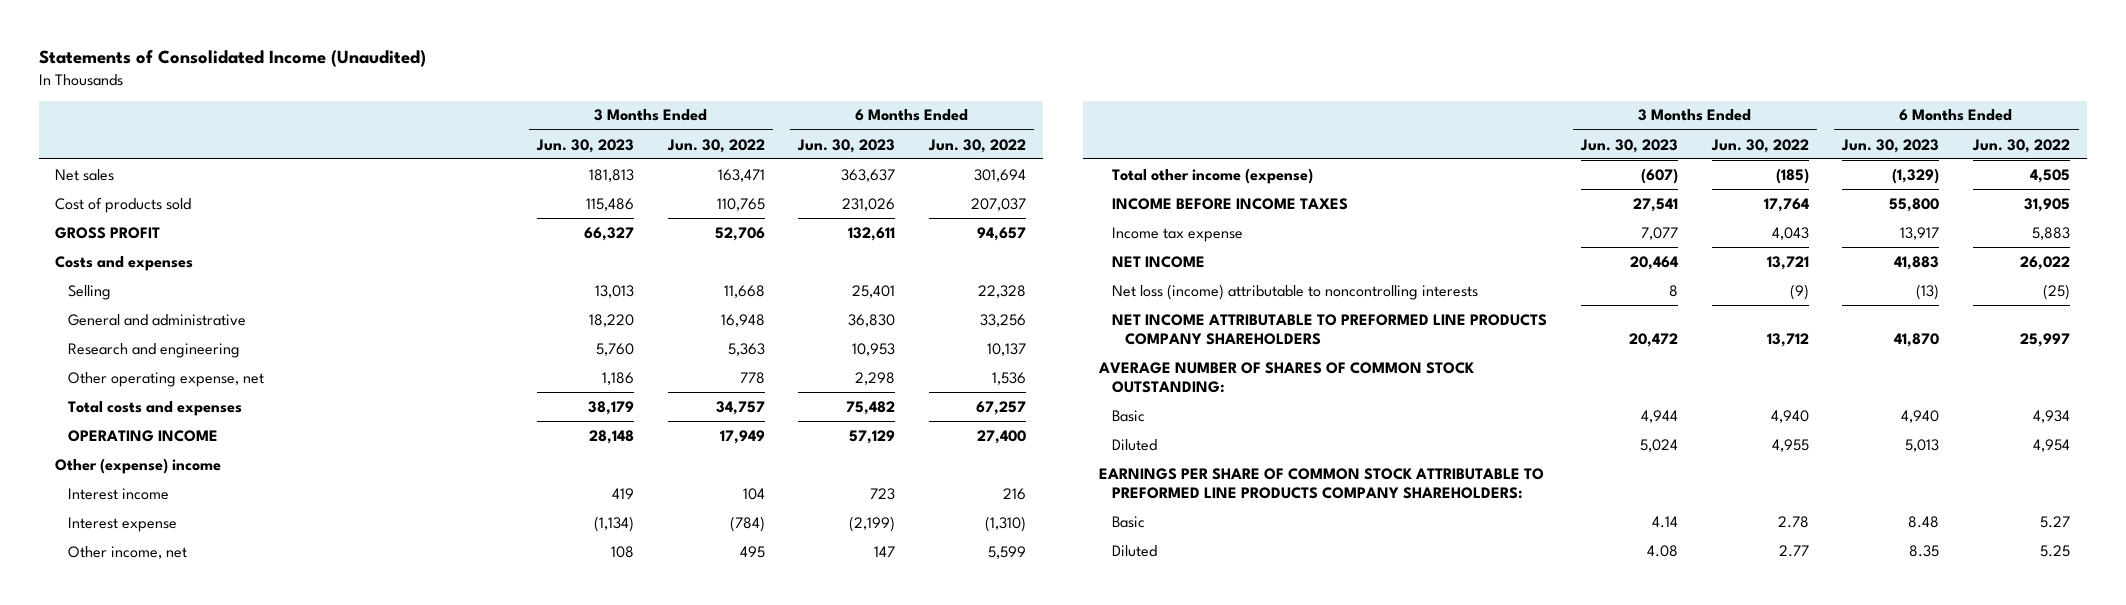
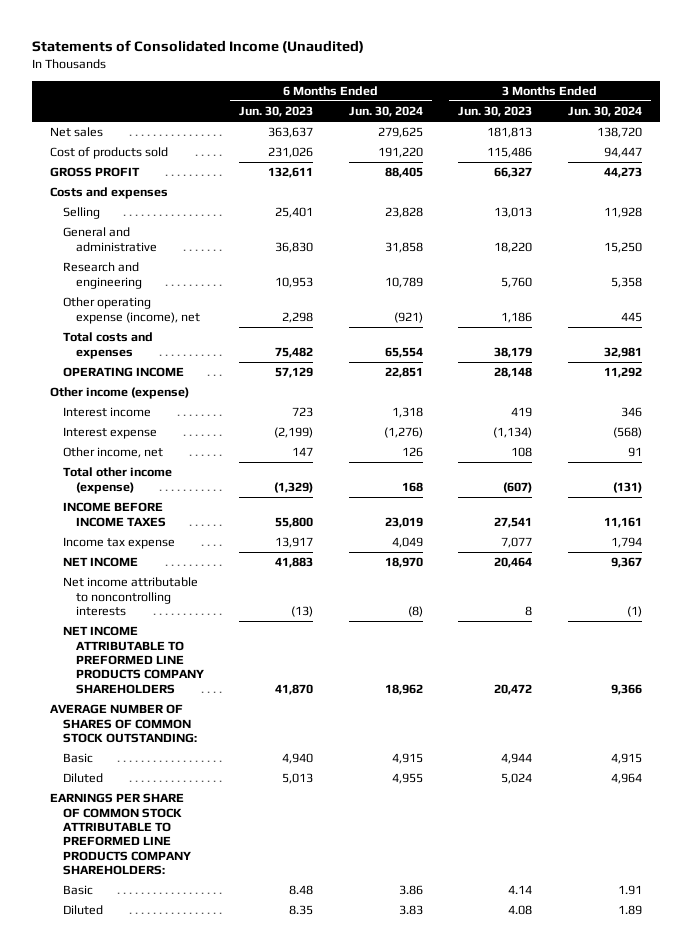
[666,138,765,153] Jun. 30, 2022 -> none
[928,138,1027,153] Jun. 30, 2022 -> none
none -> [348,106,423,118] Jun. 30, 2024
none -> [567,106,642,118] Jun. 30, 2024
[68,371,265,387] Other operating expense, net -> [62,297,200,324] Other operating expense (income), net
[55,457,222,474] Other (expense) income -> [49,387,189,400] Other income (expense)
[1112,283,1479,300] Net loss (income) attributable to noncontrolling interests -> [62,577,198,617] Net income attributable to noncontrolling interests

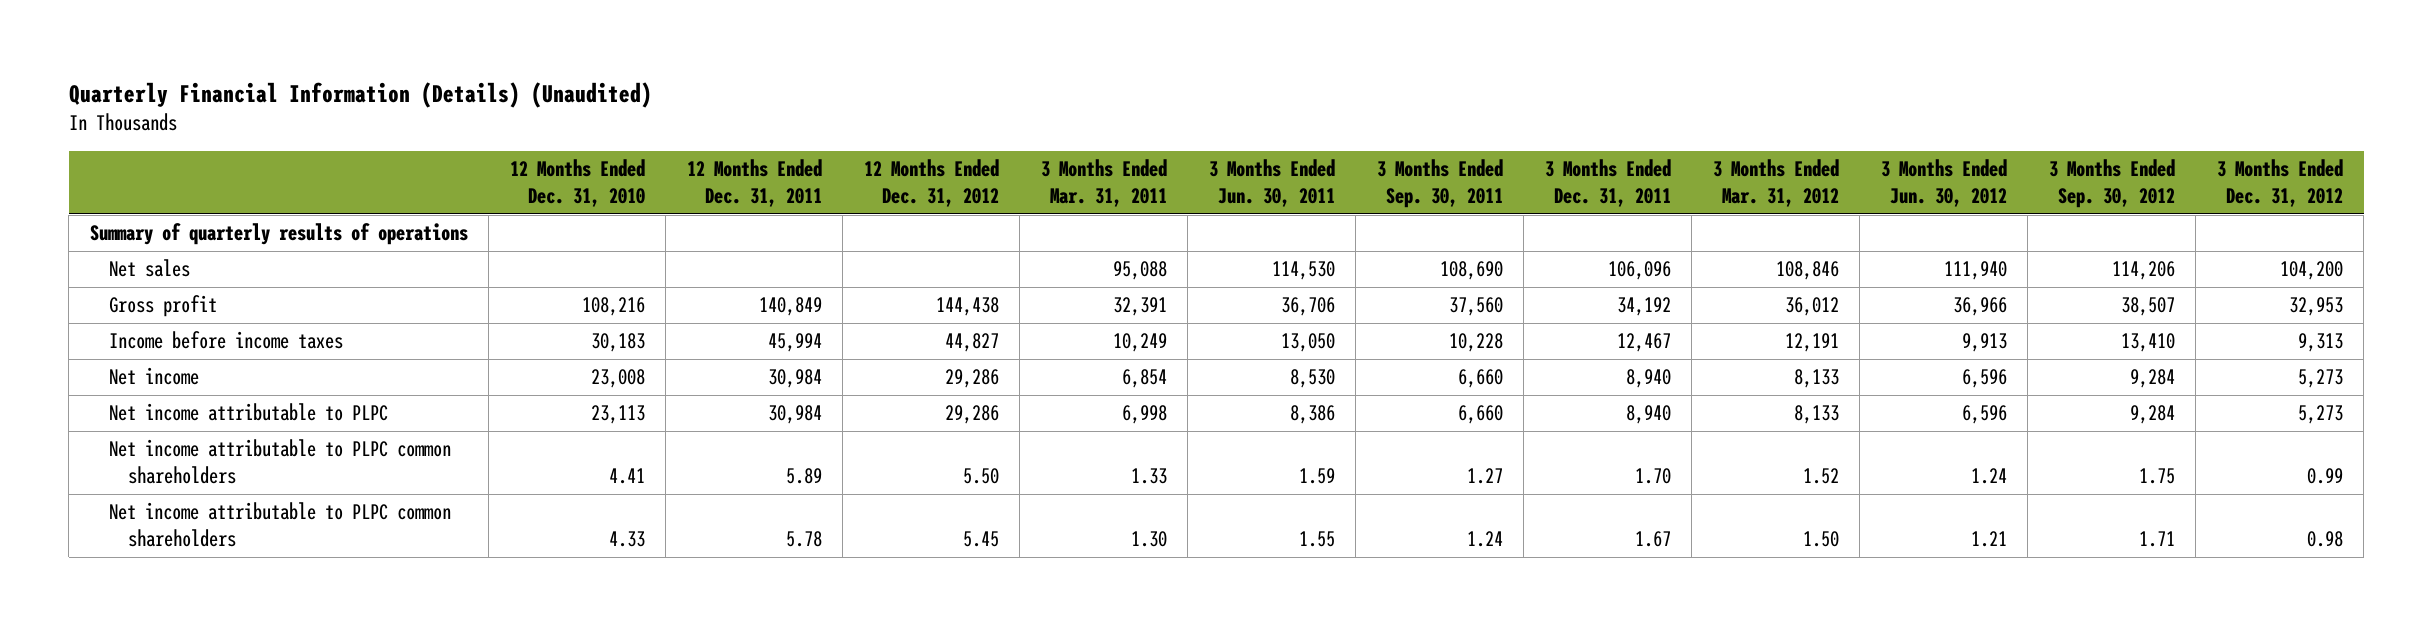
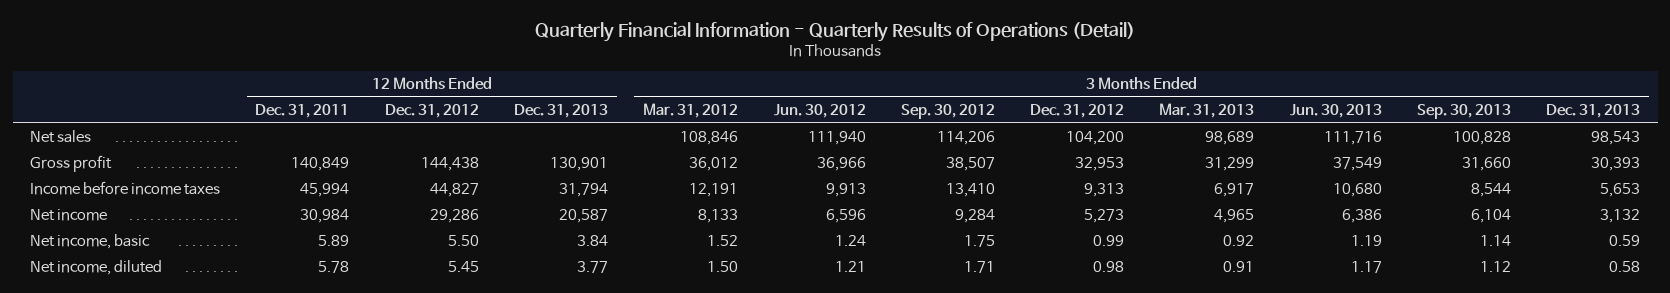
[68,81,652,108] Quarterly Financial Information (Details) (Unaudited) -> [535,21,1136,42] Quarterly Financial Information - Quarterly Results of Operations (Detail)
[509,159,645,208] 12 Months Ended Dec. 31, 2010 -> none
[1040,159,1167,208] 3 Months Ended Mar. 31, 2011 -> none
[1208,159,1335,208] 3 Months Ended Jun. 30, 2011 -> none
[1376,159,1503,209] 3 Months Ended Sep. 30, 2011 -> none
[1544,159,1671,208] 3 Months Ended Dec. 31, 2011 -> none
none -> [514,104,609,119] Dec. 31, 2013
none -> [1159,103,1255,119] Mar. 31, 2013
none -> [1289,104,1382,119] Jun. 30, 2013
none -> [1416,104,1511,120] Sep. 30, 2013
none -> [1546,104,1641,119] Dec. 31, 2013
[89,223,468,246] Summary of quarterly results of operations -> none
[109,403,389,422] Net income attributable to PLPC -> none
[109,439,452,485] Net income attributable to PLPC common shareholders -> [30,234,151,250] Net income, basic
[109,502,452,548] Net income attributable to PLPC common shareholders -> [30,260,163,276] Net income, diluted

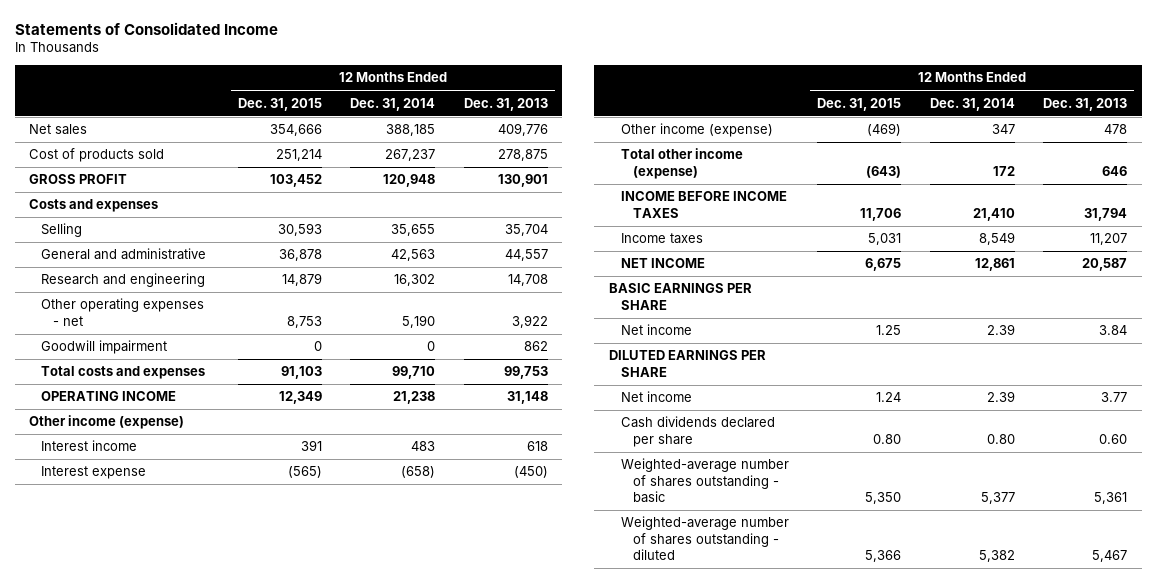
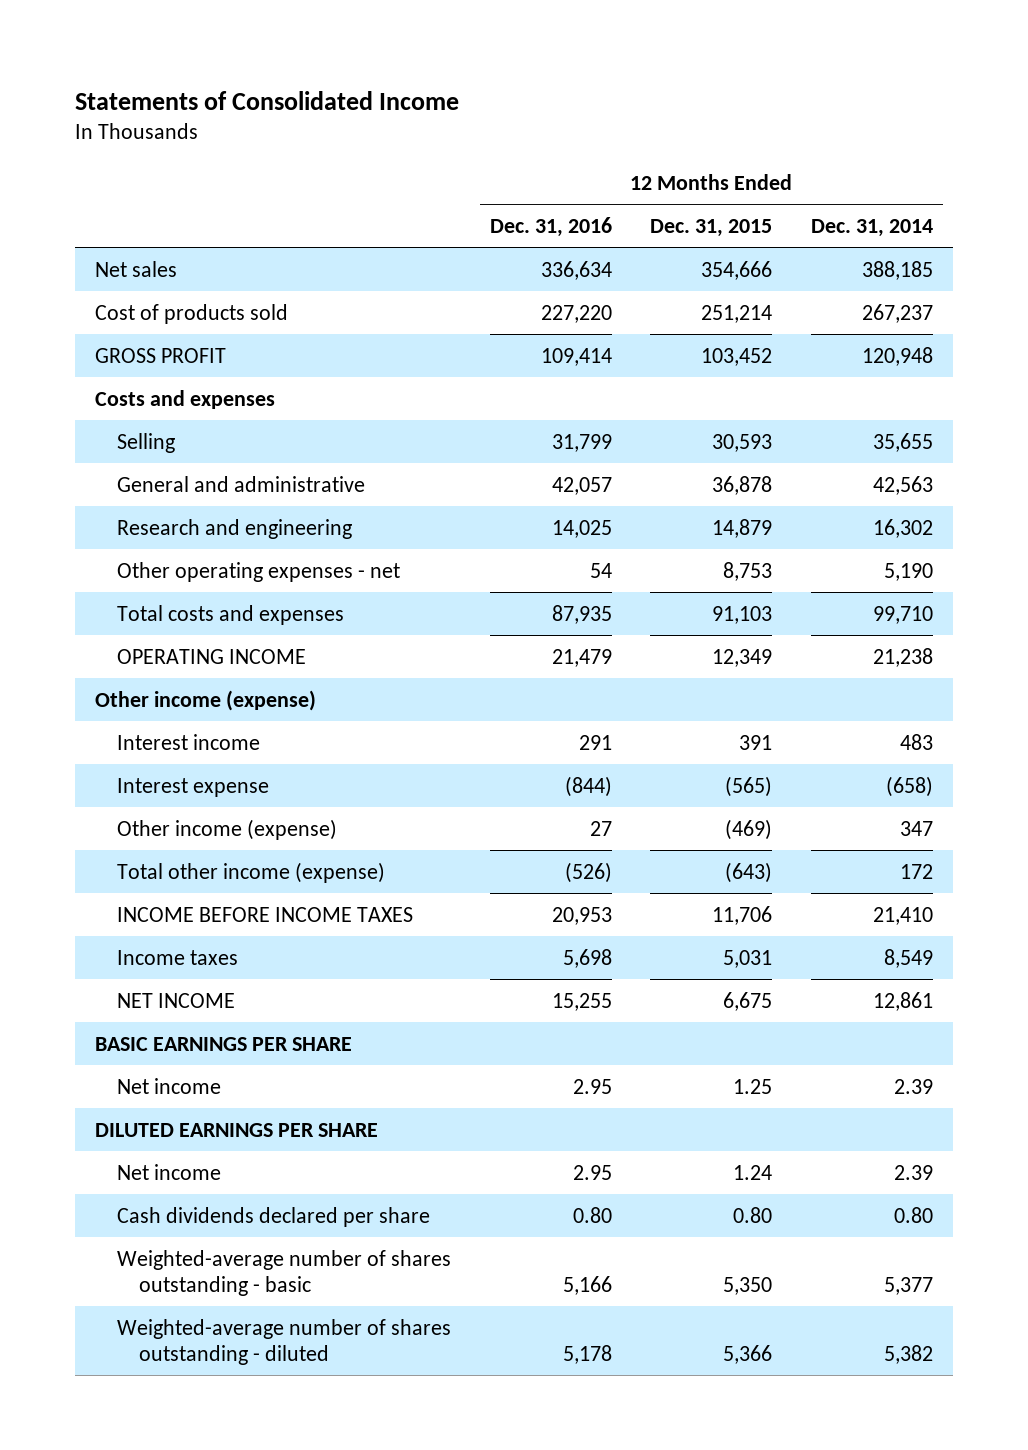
[463,97,548,111] Dec. 31, 2013 -> none
none -> [489,216,612,237] Dec. 31, 2016
[41,340,168,355] Goodwill impairment -> none

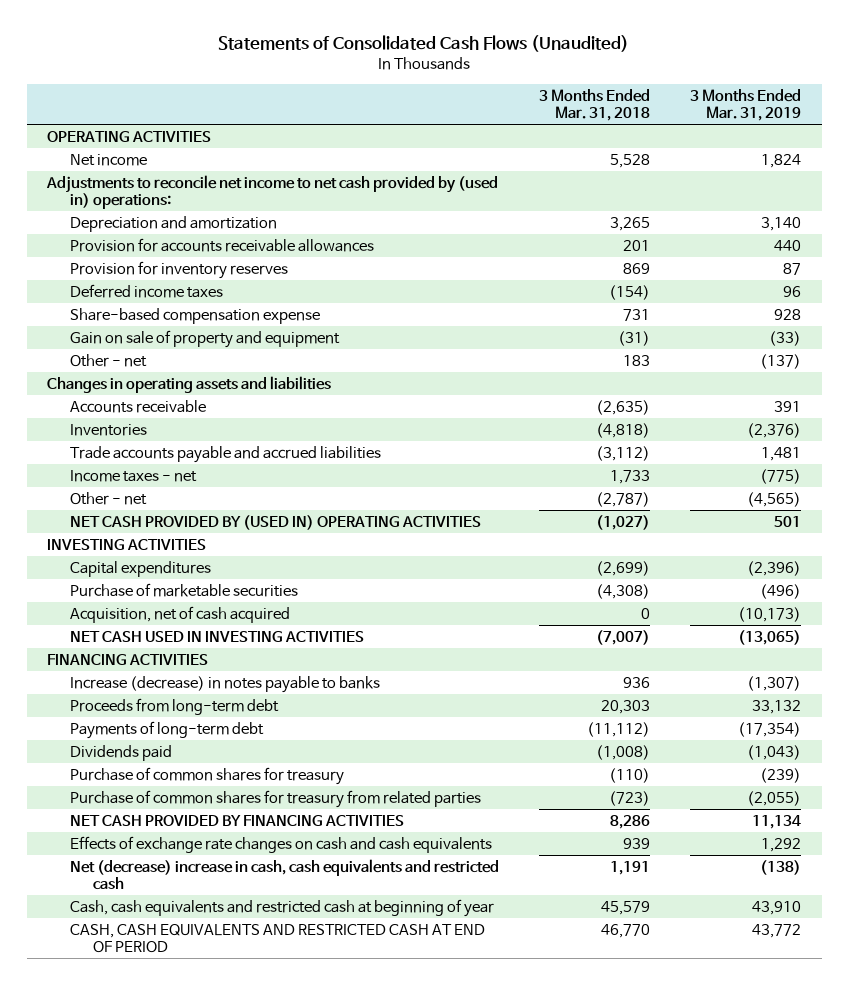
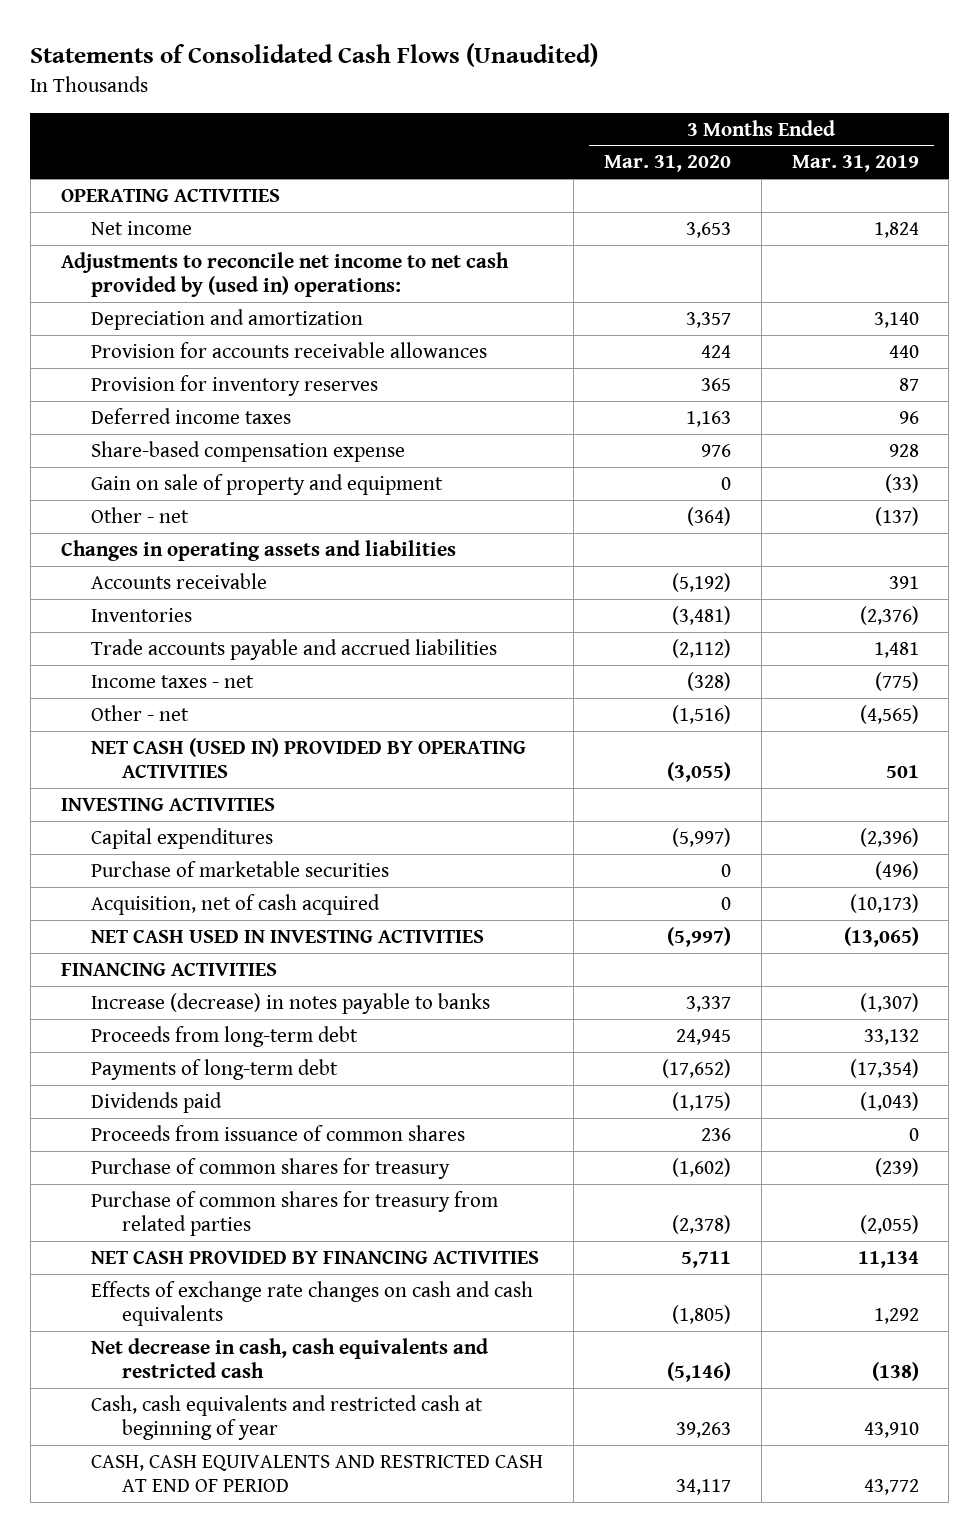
[539,88,651,121] 3 Months Ended Mar. 31, 2018 -> none
none -> [603,155,731,173] Mar. 31, 2020
[69,514,481,530] NET CASH PROVIDED BY (USED IN) OPERATING ACTIVITIES -> [91,737,527,779] NET CASH (USED IN) PROVIDED BY OPERATING ACTIVITIES
none -> [91,1124,466,1141] Proceeds from issuance of common shares
[69,858,499,890] Net (decrease) increase in cash, cash equivalents and restricted cash -> [91,1337,489,1379] Net decrease in cash, cash equivalents and restricted cash

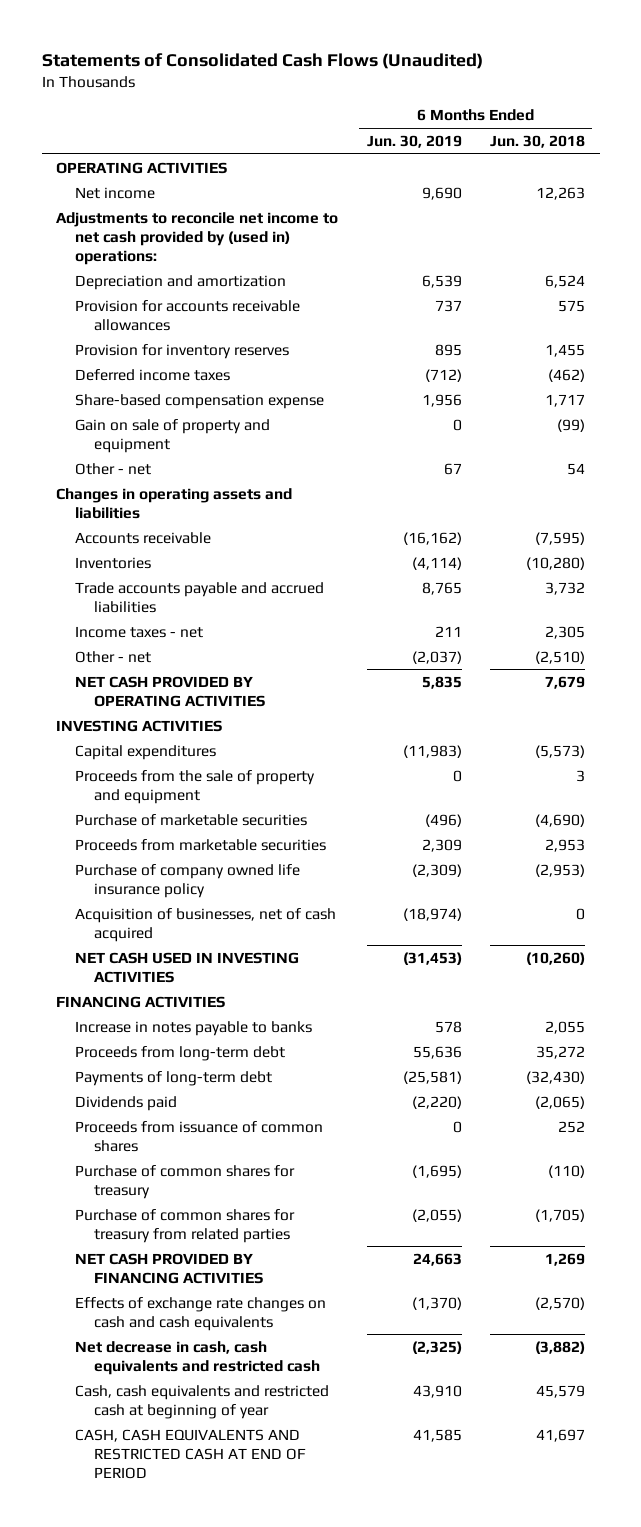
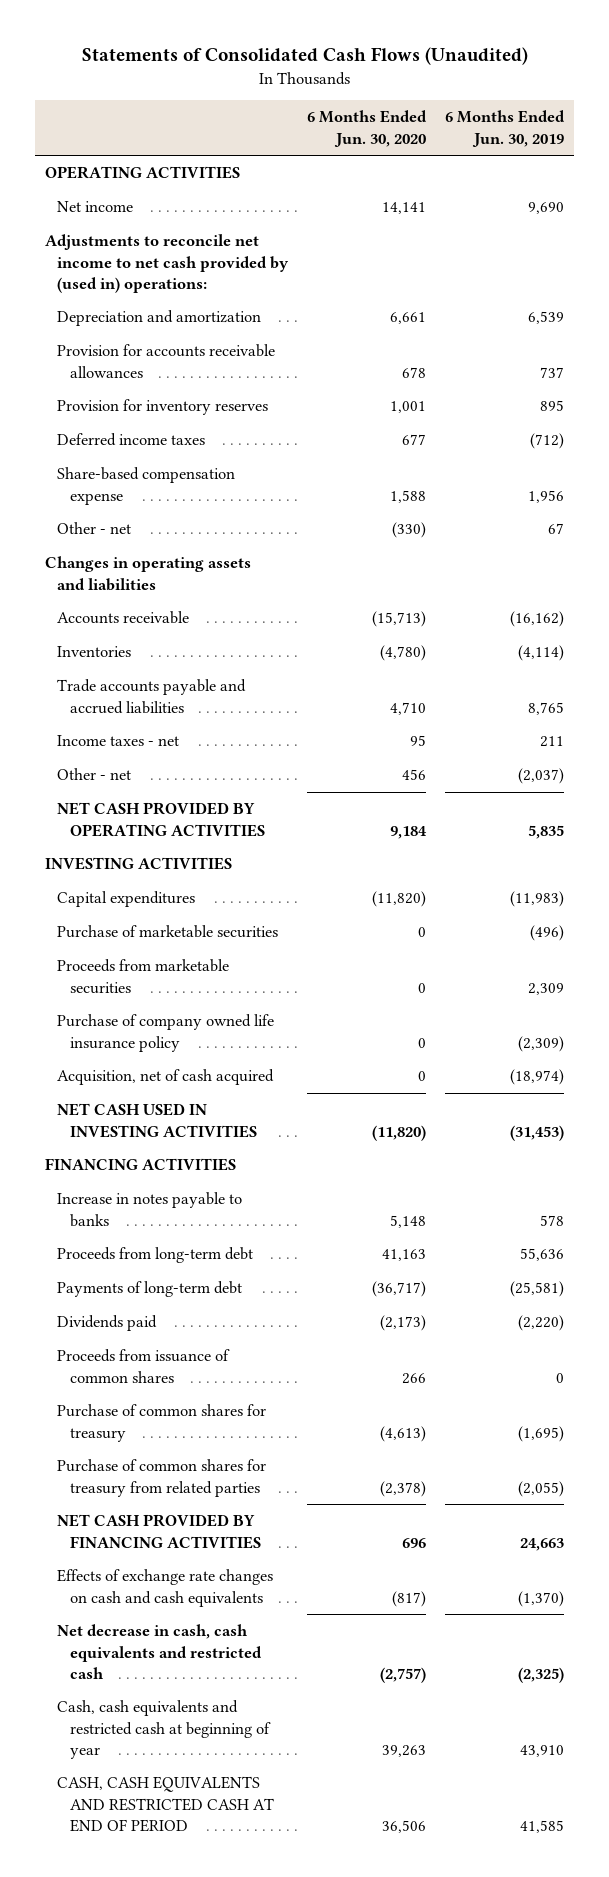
[490,134,586,148] Jun. 30, 2018 -> none
none -> [307,110,428,147] 6 Months Ended Jun. 30, 2020
[74,418,270,453] Gain on sale of property and equipment -> none
[74,769,315,804] Proceeds from the sale of property and equipment -> none
[74,907,336,942] Acquisition of businesses, net of cash acquired -> [57,1069,275,1086] Acquisition, net of cash acquired

